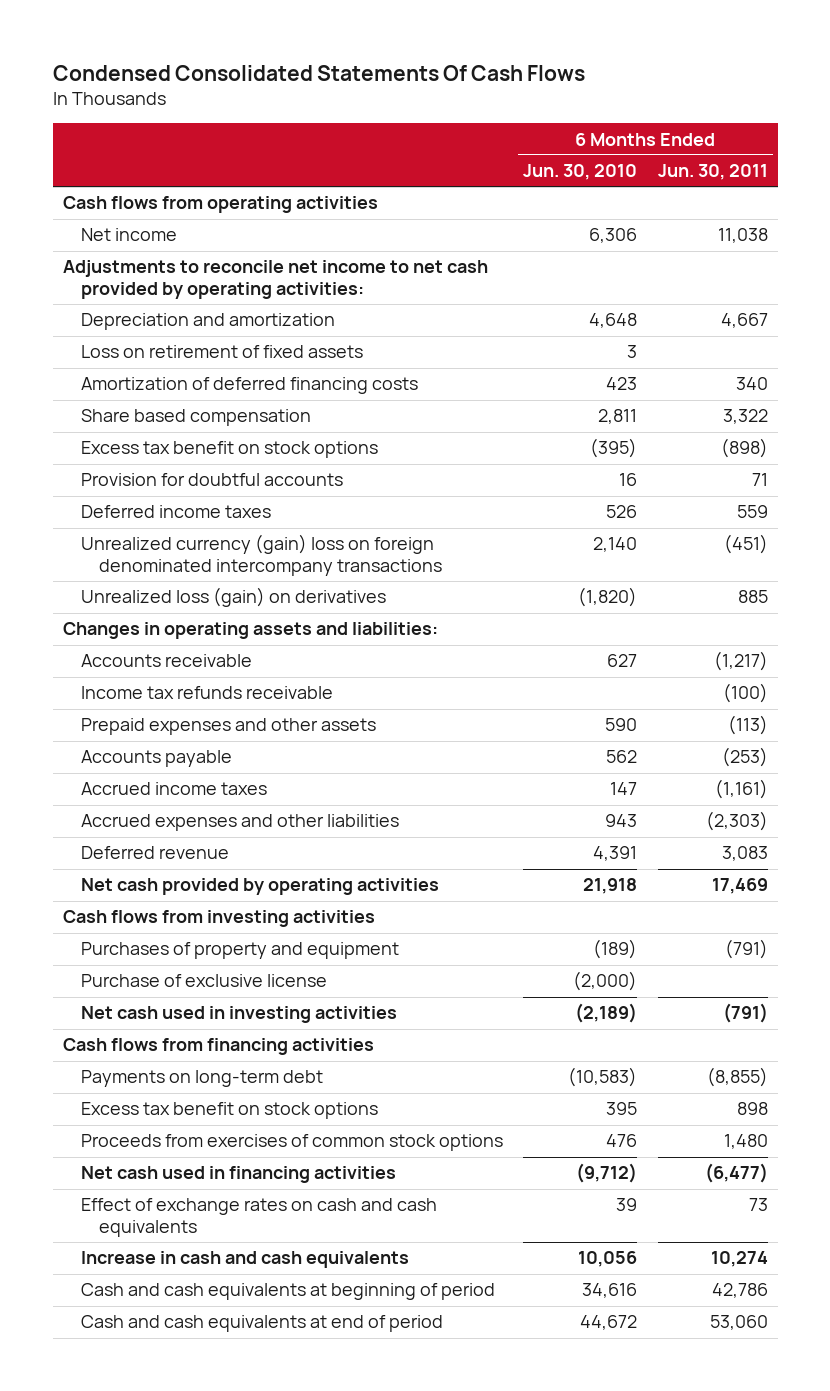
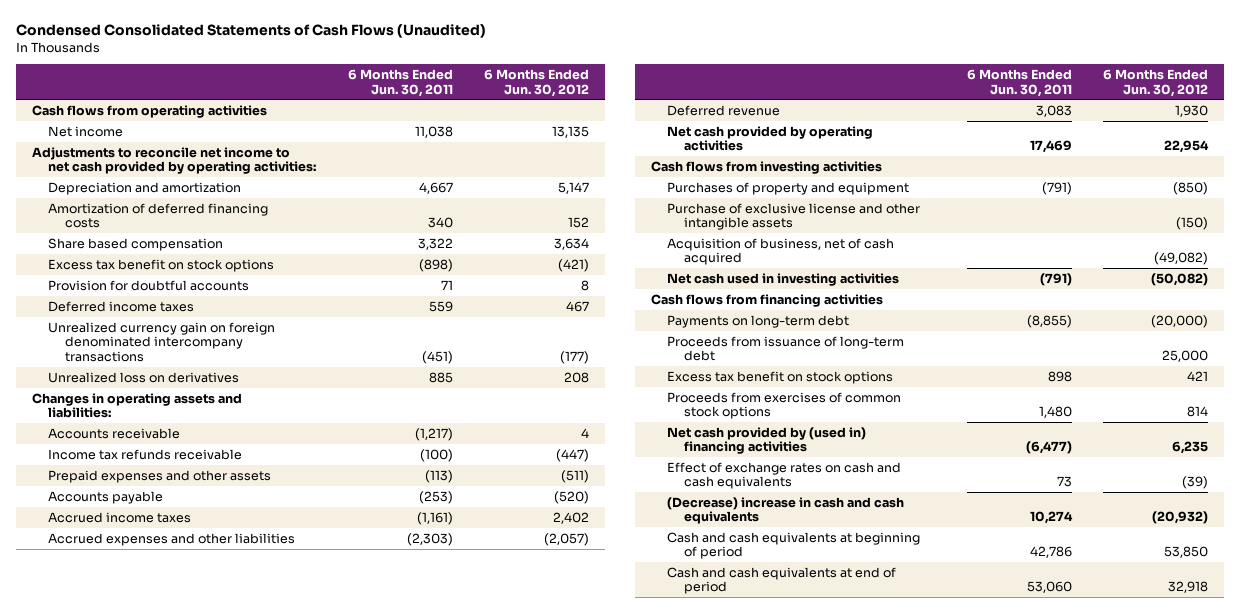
[52,64,585,81] Condensed Consolidated Statements Of Cash Flows -> [16,24,487,39] Condensed Consolidated Statements of Cash Flows (Unaudited)
[523,164,638,181] Jun. 30, 2010 -> none
none -> [484,68,590,97] 6 Months Ended Jun. 30, 2012
[80,345,363,359] Loss on retirement of fixed assets -> none
[80,534,443,576] Unrealized currency (gain) loss on foreign denominated intercompany transactions -> [48,321,276,362] Unrealized currency gain on foreign denominated intercompany transactions
[80,587,386,608] Unrealized loss (gain) on derivatives -> [48,371,240,383] Unrealized loss on derivatives
[80,974,327,988] Purchase of exclusive license -> [667,202,921,231] Purchase of exclusive license and other intangible assets
none -> [667,237,895,266] Acquisition of business, net of cash acquired
none -> [667,335,905,362] Proceeds from issuance of long-term debt
[80,1166,396,1184] Net cash used in financing activities -> [667,426,867,455] Net cash provided by (used in) financing activities
[80,1251,409,1269] Increase in cash and cash equivalents -> [667,496,905,525] (Decrease) increase in cash and cash equivalents

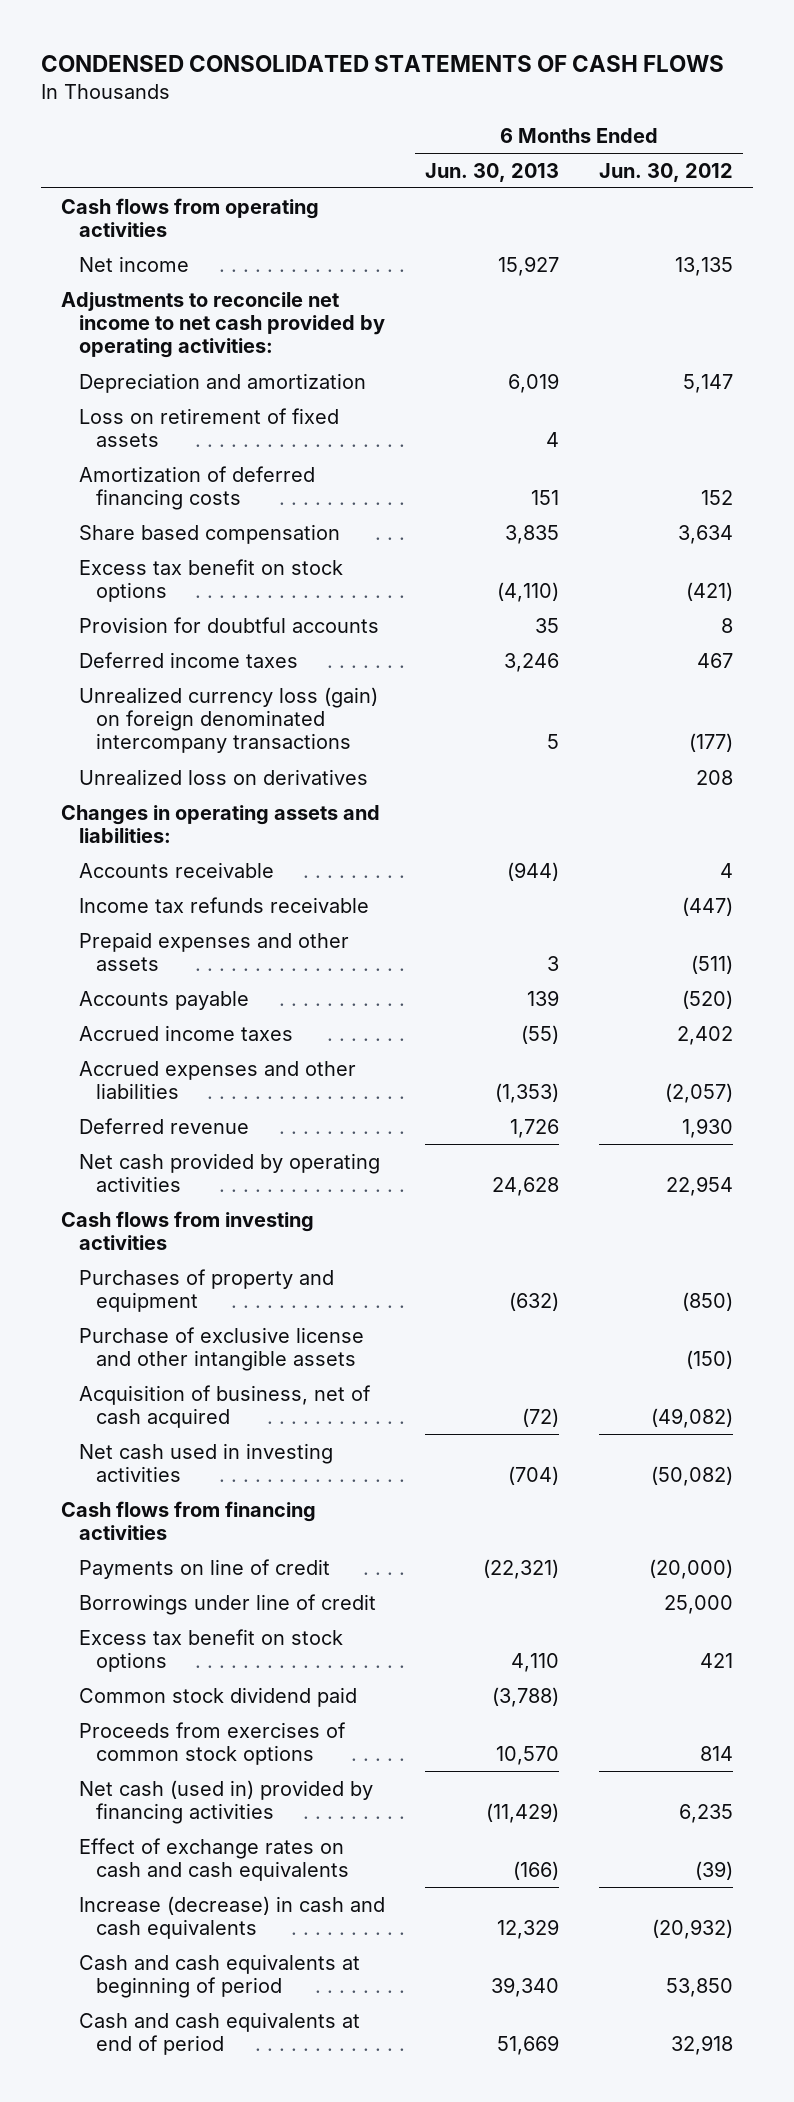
[16,24,487,39] Condensed Consolidated Statements of Cash Flows (Unaudited) -> [41,55,725,73] CONDENSED CONSOLIDATED STATEMENTS OF CASH FLOWS
[347,68,453,97] 6 Months Ended Jun. 30, 2011 -> none
none -> [424,162,559,182] Jun. 30, 2013
none -> [78,407,339,447] Loss on retirement of fixed assets
[48,321,276,362] Unrealized currency gain on foreign denominated intercompany transactions -> [78,686,378,754] Unrealized currency loss (gain) on foreign denominated intercompany transactions
[667,314,850,328] Payments on long-term debt -> none
[667,335,905,362] Proceeds from issuance of long-term debt -> none
none -> [78,1558,330,1579] Payments on line of credit
none -> [78,1593,376,1615] Borrowings under line of credit
none -> [78,1686,357,1707] Common stock dividend paid
[667,426,867,455] Net cash provided by (used in) financing activities -> [78,1779,373,1824] Net cash (used in) provided by financing activities
[667,496,905,525] (Decrease) increase in cash and cash equivalents -> [78,1895,385,1939] Increase (decrease) in cash and cash equivalents

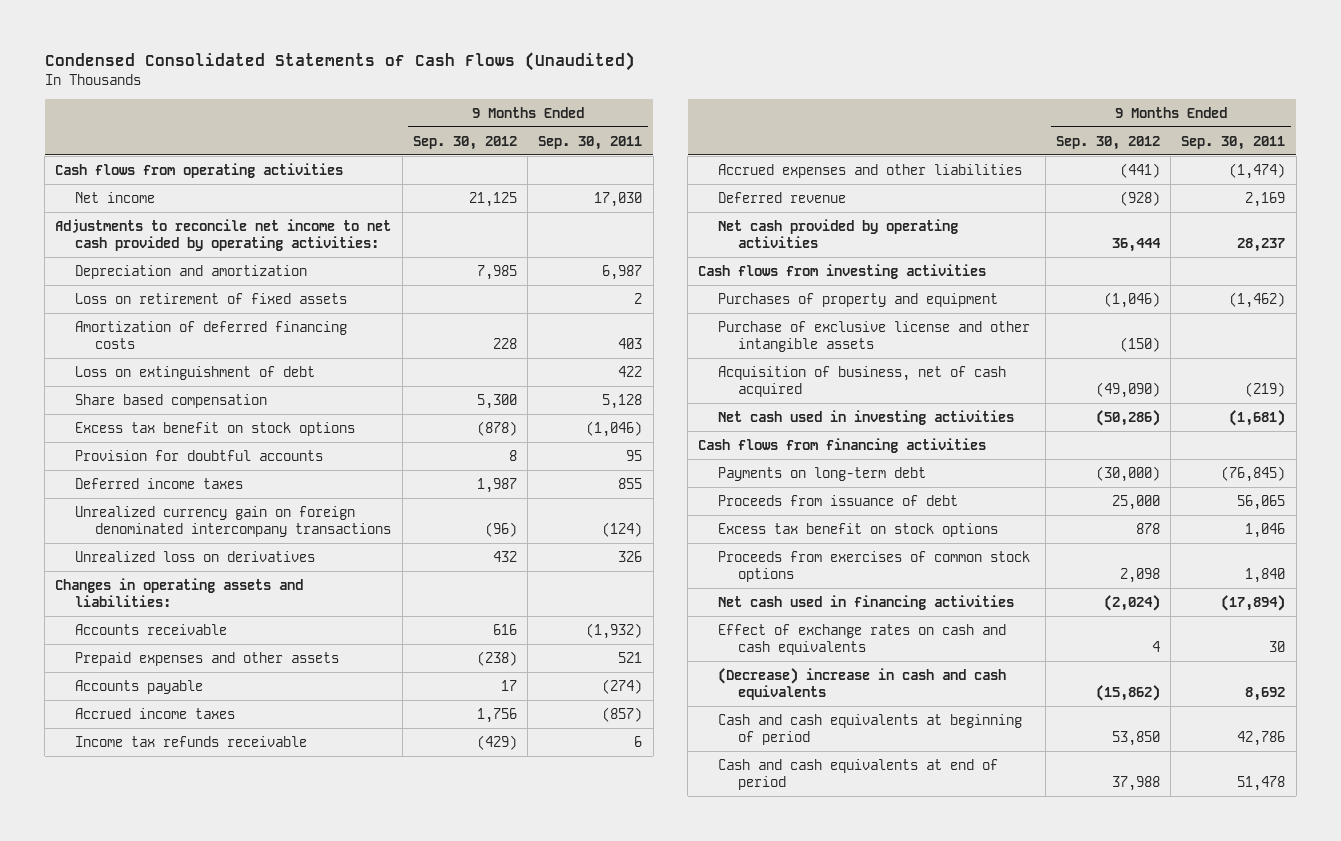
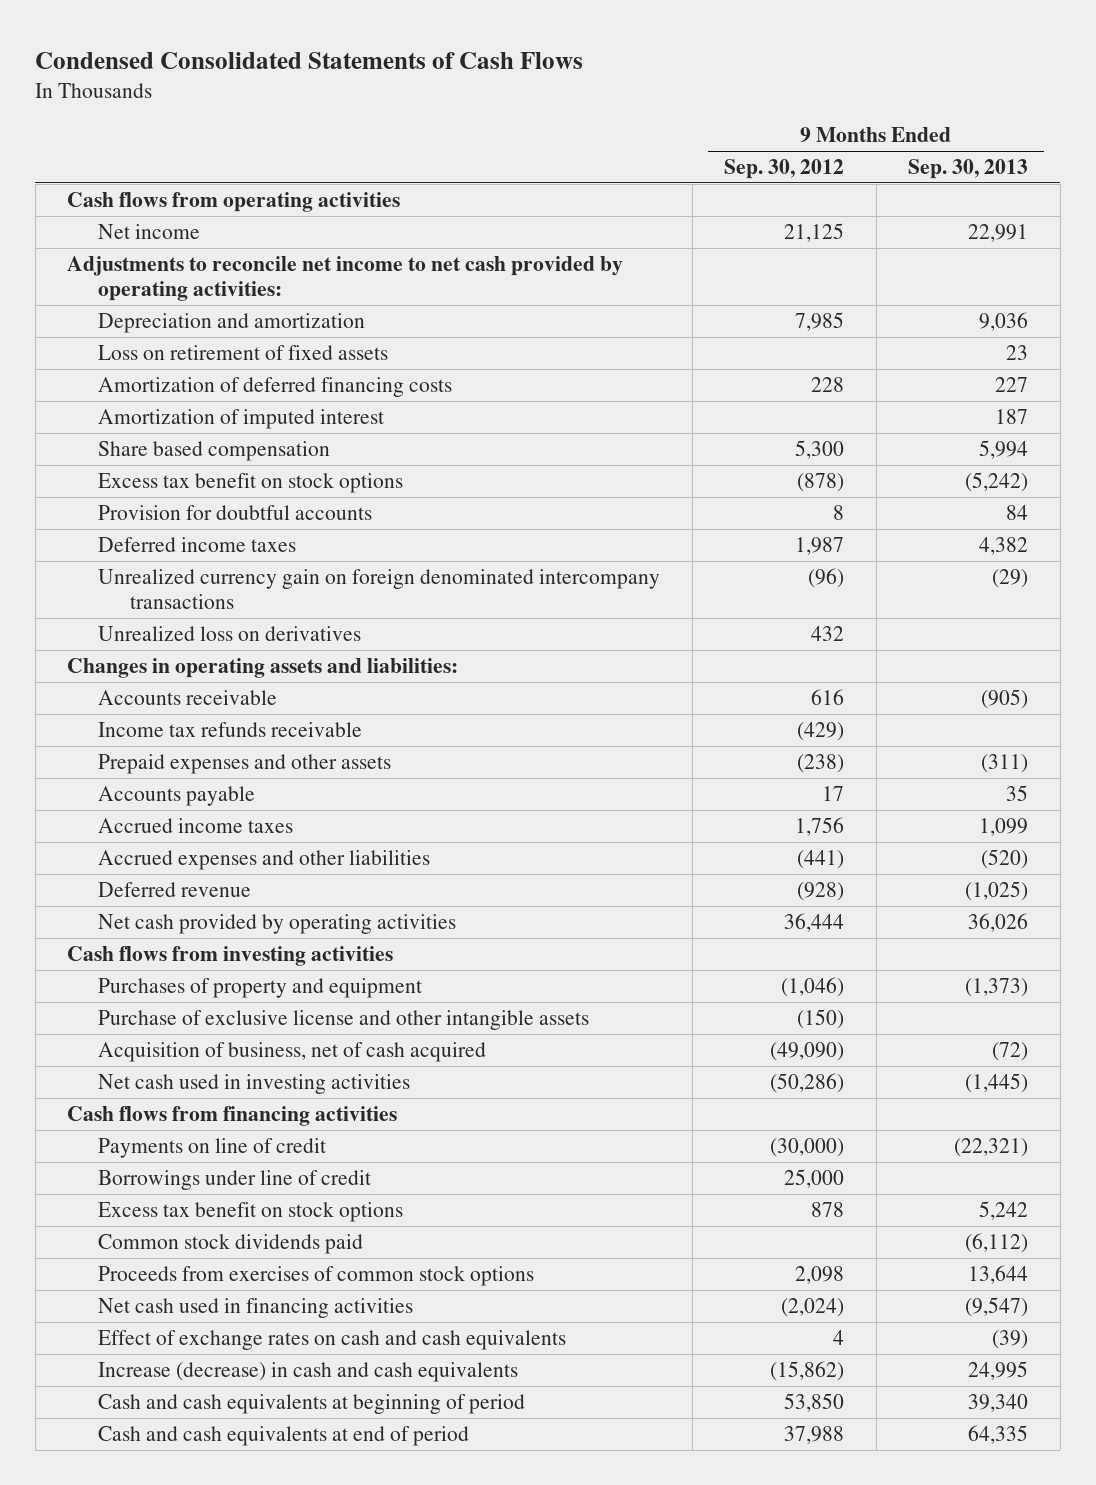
[44,52,635,72] Condensed Consolidated Statements of Cash Flows (Unaudited) -> [35,51,584,69] Condensed Consolidated Statements of Cash Flows
[538,135,643,150] Sep. 30, 2011 -> none
none -> [908,159,1029,180] Sep. 30, 2013
[75,365,316,380] Loss on extinguishment of debt -> none
none -> [98,408,385,429] Amortization of imputed interest
[75,735,308,747] Income tax refunds receivable -> [98,721,363,737] Income tax refunds receivable
[718,466,927,481] Payments on long-term debt -> none
[718,494,959,506] Proceeds from issuance of debt -> none
none -> [98,1137,327,1158] Payments on line of credit
none -> [98,1169,372,1190] Borrowings under line of credit
none -> [98,1233,364,1254] Common stock dividends paid
[718,667,1007,700] (Decrease) increase in cash and cash equivalents -> [98,1361,519,1382] Increase (decrease) in cash and cash equivalents

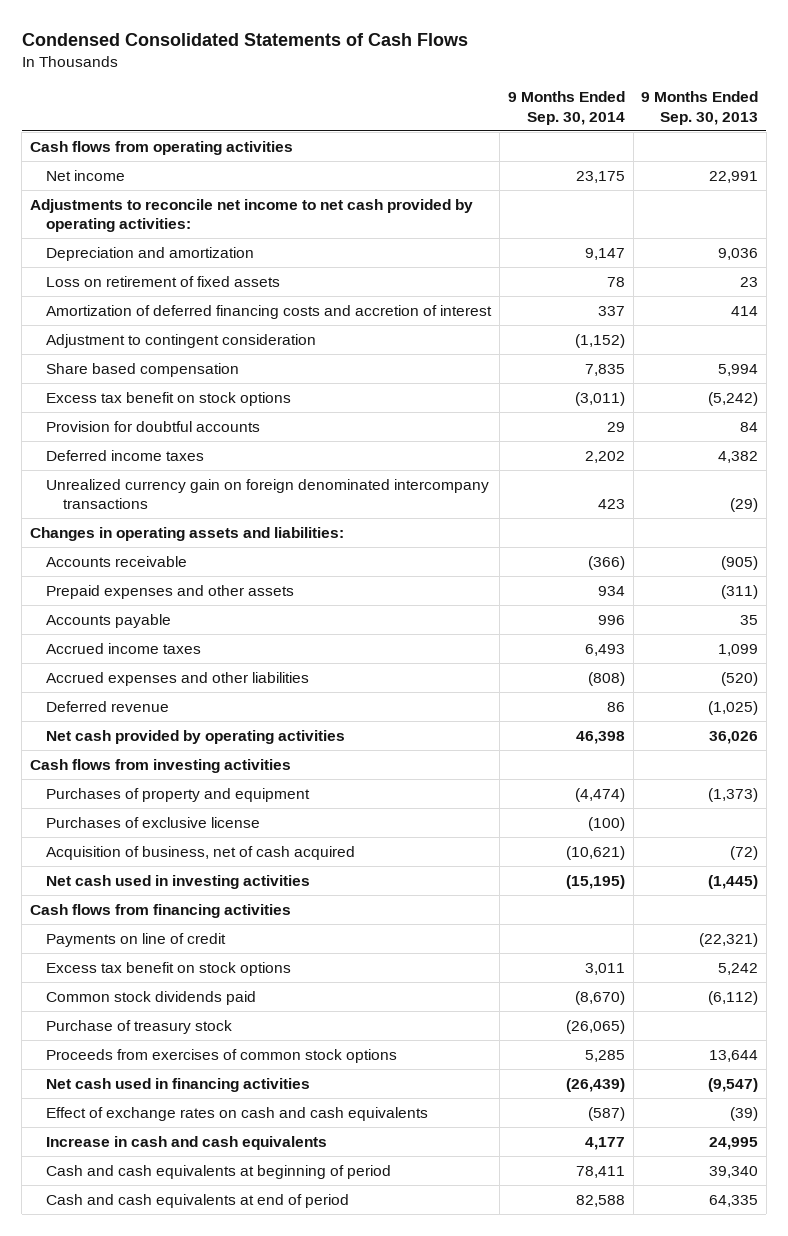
[724,159,845,180] Sep. 30, 2012 -> none
none -> [507,91,625,125] 9 Months Ended Sep. 30, 2014
[98,408,385,429] Amortization of imputed interest -> none
[98,376,453,397] Amortization of deferred financing costs -> [46,304,493,319] Amortization of deferred financing costs and accretion of interest
[995,376,1029,392] 227 -> [731,305,759,316] 414
none -> [46,333,317,348] Adjustment to contingent consideration
[98,625,362,641] Unrealized loss on derivatives -> none
[98,721,363,737] Income tax refunds receivable -> none
[98,1009,590,1030] Purchase of exclusive license and other intangible assets -> [46,816,261,828] Purchases of exclusive license
[98,1169,372,1190] Borrowings under line of credit -> none
none -> [46,1019,233,1034] Purchase of treasury stock
[98,1361,519,1382] Increase (decrease) in cash and cash equivalents -> [46,1135,328,1150] Increase in cash and cash equivalents

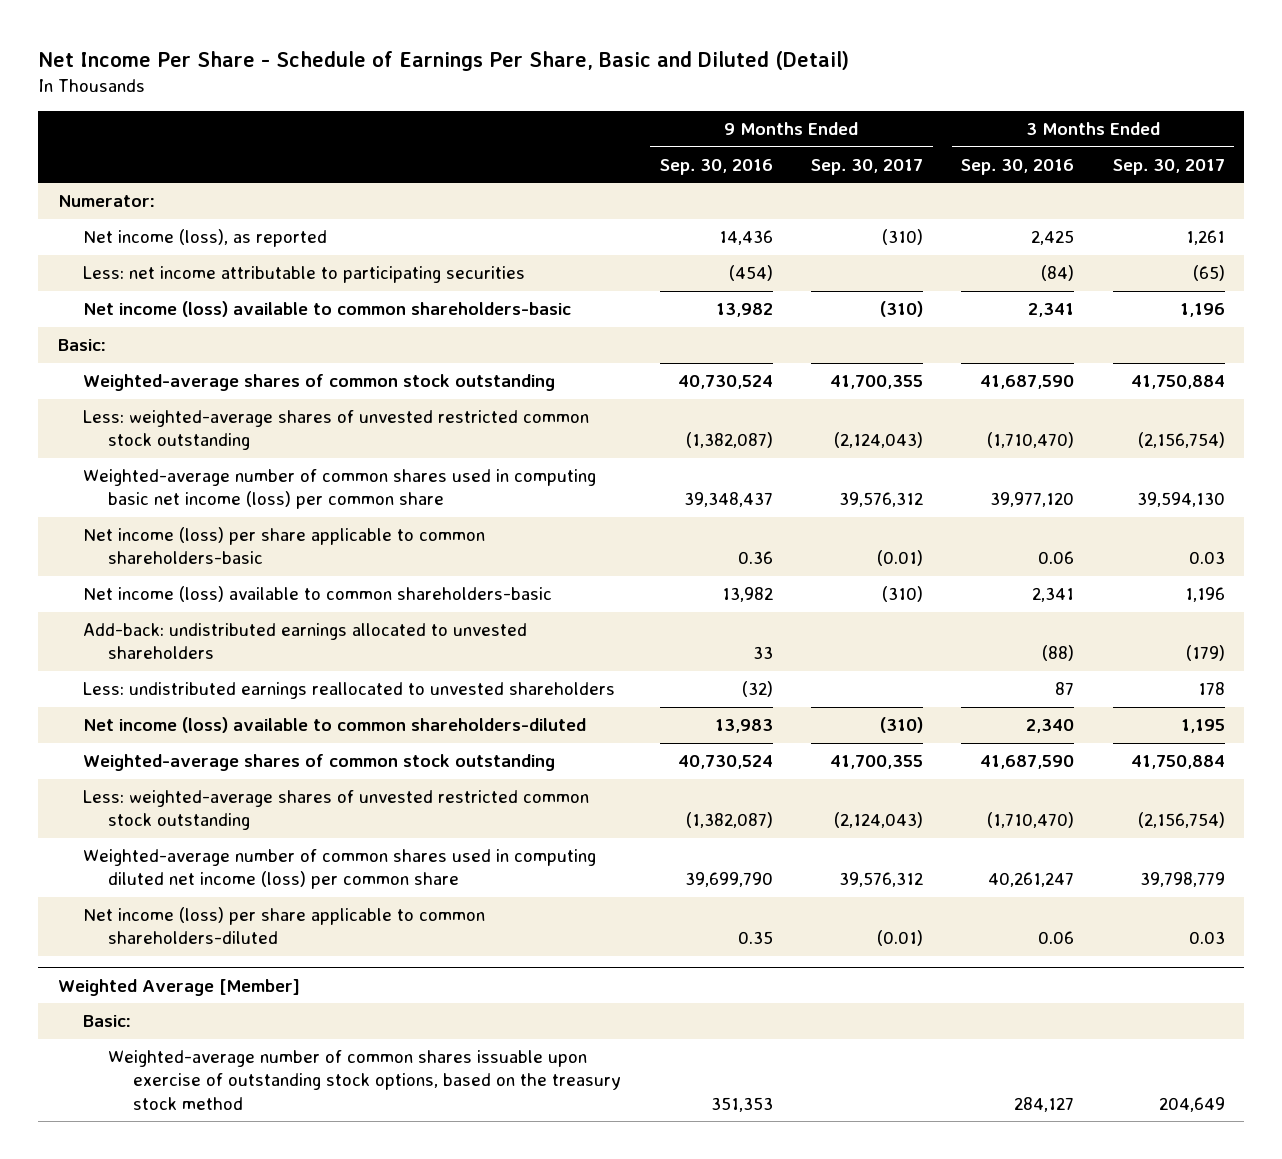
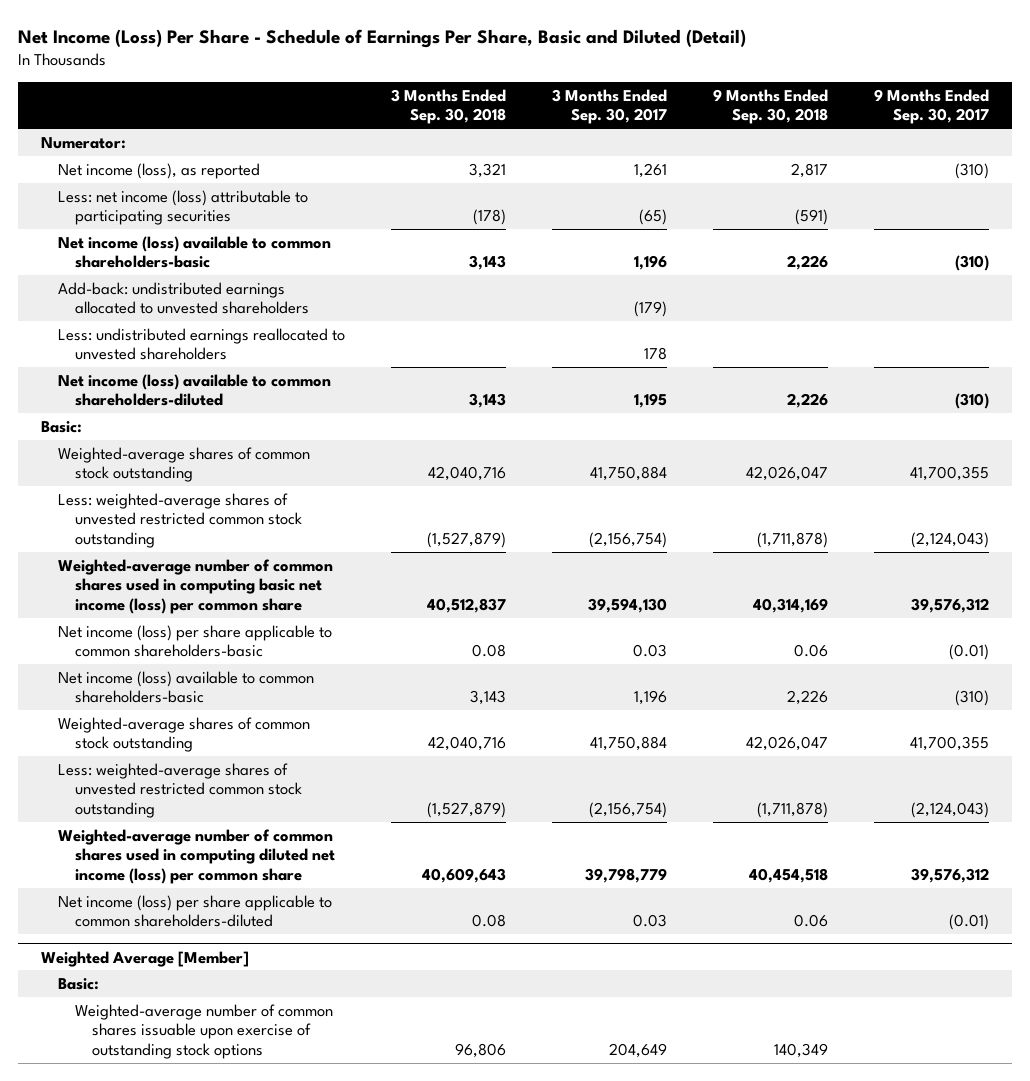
[38,51,850,72] Net Income Per Share - Schedule of Earnings Per Share, Basic and Diluted (Detail) -> [17,29,746,49] Net Income (Loss) Per Share - Schedule of Earnings Per Share, Basic and Diluted (Detail)
[659,158,773,175] Sep. 30, 2016 -> none
[961,158,1075,175] Sep. 30, 2016 -> none
none -> [390,88,506,125] 3 Months Ended Sep. 30, 2018
none -> [712,88,828,125] 9 Months Ended Sep. 30, 2018
[82,266,525,284] Less: net income attributable to participating securities -> [57,189,308,226] Less: net income (loss) attributable to participating securities
[82,623,527,660] Add-back: undistributed earnings allocated to unvested shareholders -> [57,281,309,315] Add-back: undistributed earnings allocated to unvested shareholders
[82,682,615,700] Less: undistributed earnings reallocated to unvested shareholders -> [57,327,345,361] Less: undistributed earnings reallocated to unvested shareholders
[82,717,586,734] Net income (loss) available to common shareholders-diluted -> [57,373,331,407] Net income (loss) available to common shareholders-diluted
[108,1050,622,1110] Weighted-average number of common shares issuable upon exercise of outstanding stock options, based on the treasury stock method -> [74,1003,333,1059] Weighted-average number of common shares issuable upon exercise of outstanding stock options

